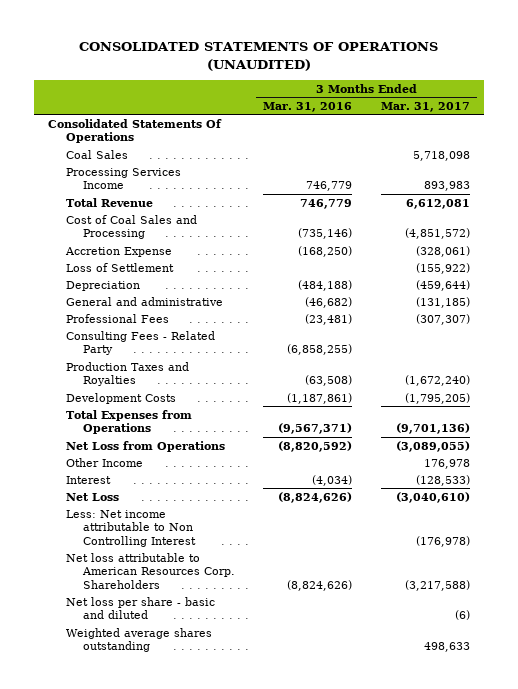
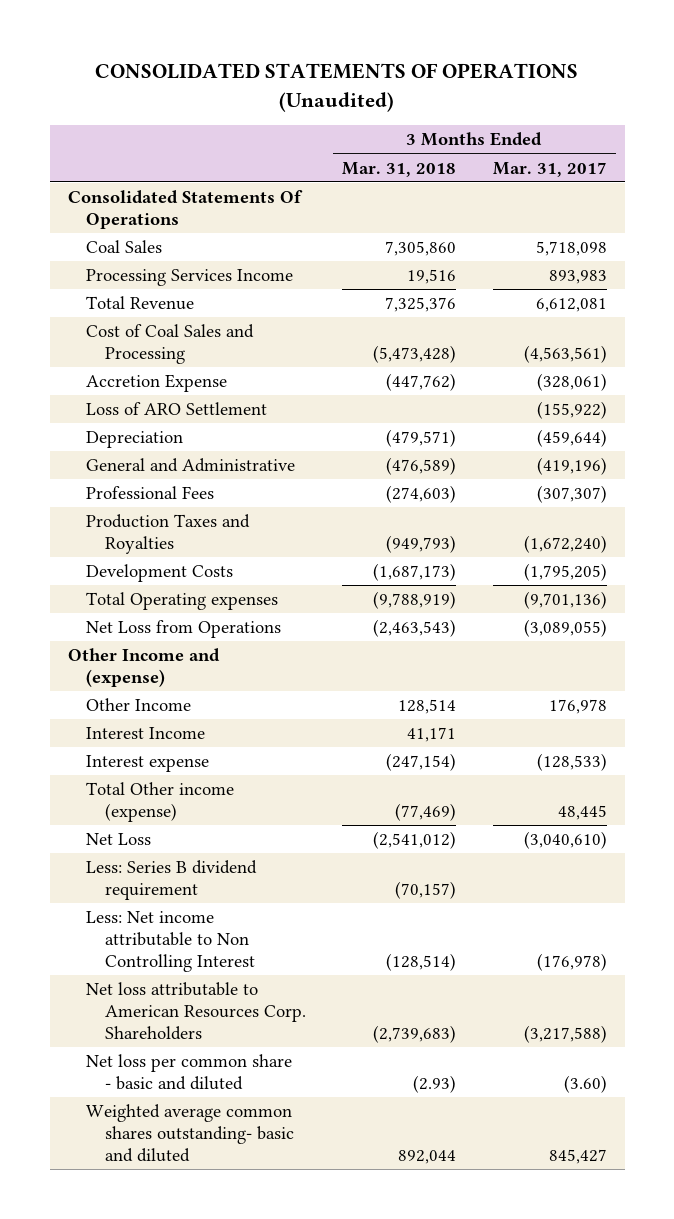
[79,42,439,71] CONSOLIDATED STATEMENTS OF OPERATIONS (UNAUDITED) -> [95,63,579,112] CONSOLIDATED STATEMENTS OF OPERATIONS (Unaudited)
[263,101,353,112] Mar. 31, 2016 -> none
none -> [342,161,457,177] Mar. 31, 2018
[405,228,471,240] (4,851,572) -> [523,344,607,363] (4,563,561)
[65,262,174,272] Loss of Settlement -> [86,402,268,416] Loss of ARO Settlement
[65,296,223,306] General and administrative -> [86,458,296,473] General and Administrative
[416,296,471,308] (131,185) -> [536,457,607,476] (419,196)
[65,330,215,356] Consulting Fees - Related Party -> none
[65,409,192,435] Total Expenses from Operations -> [86,592,279,611] Total Operating expenses
none -> [67,648,220,687] Other Income and (expense)
none -> [86,727,206,740] Interest Income
[65,475,111,484] Interest -> [86,755,210,773] Interest expense
none -> [86,782,235,822] Total Other income (expense)
none -> [86,860,258,900] Less: Series B dividend requirement
[65,596,215,620] Net loss per share - basic and diluted -> [86,1054,293,1090] Net loss per common share - basic and diluted
[455,610,471,621] (6) -> [563,1074,607,1093] (3.60)
[65,627,212,653] Weighted average shares outstanding -> [86,1104,295,1162] Weighted average common shares outstanding- basic and diluted
[424,642,471,653] 498,633 -> [548,1148,607,1164] 845,427

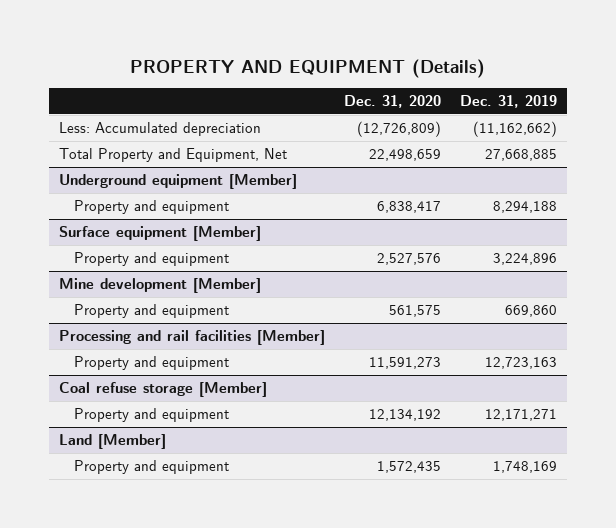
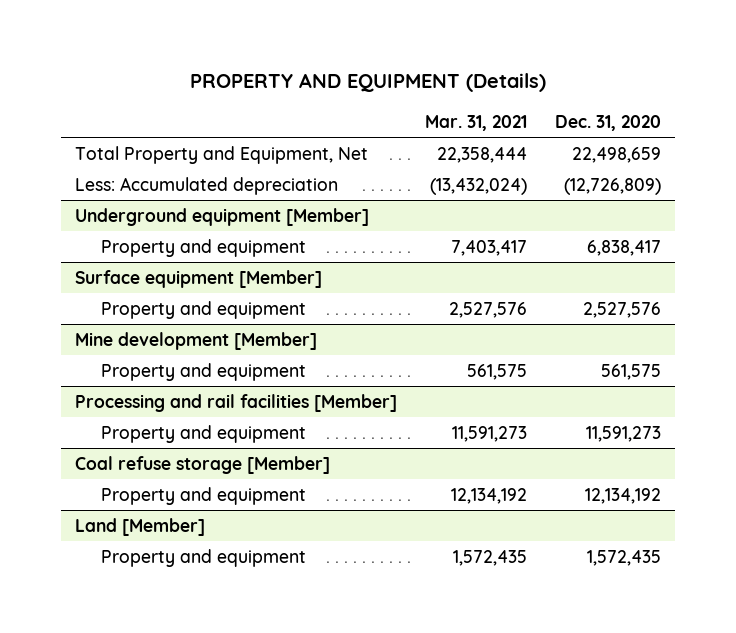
[460,95,558,109] Dec. 31, 2019 -> none
none -> [425,114,528,131] Mar. 31, 2021
[58,122,261,137] Less: Accumulated depreciation -> [75,176,339,195] Less: Accumulated depreciation

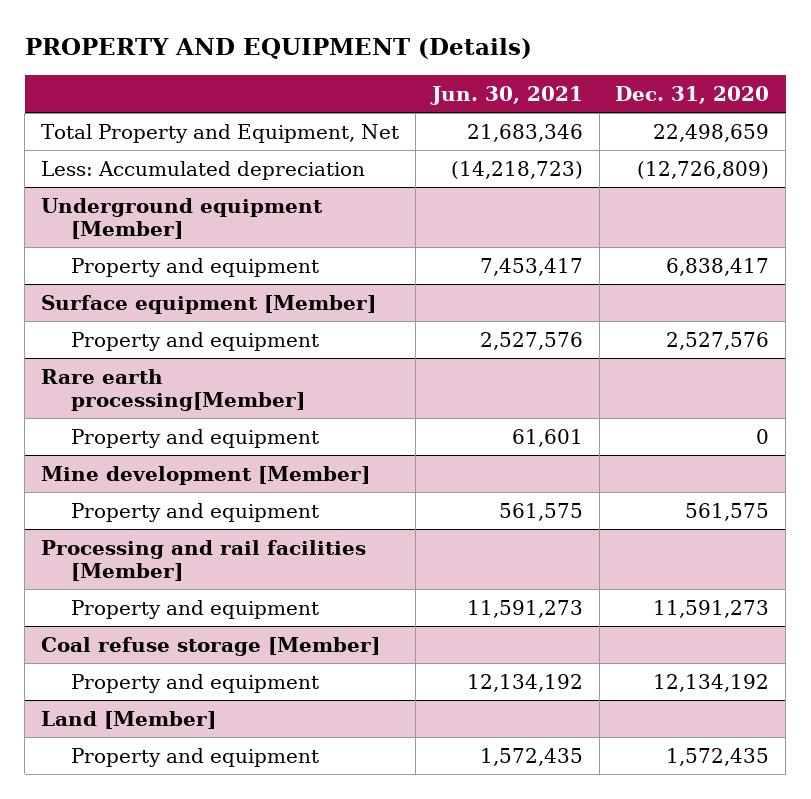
[425,114,528,131] Mar. 31, 2021 -> none
none -> [429,85,583,105] Jun. 30, 2021
none -> [41,368,305,411] Rare earth processing[Member]
none -> [70,428,319,448] Property and equipment

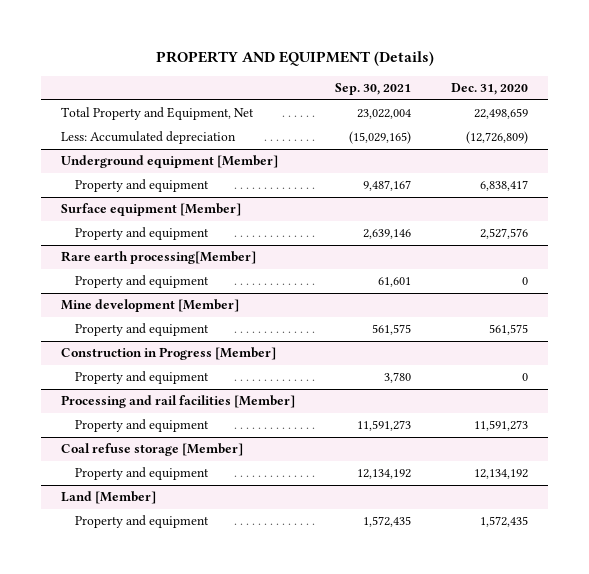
[429,85,583,105] Jun. 30, 2021 -> none
none -> [335,83,412,96] Sep. 30, 2021
none -> [60,347,276,361] Construction in Progress [Member]
none -> [75,371,210,385] Property and equipment

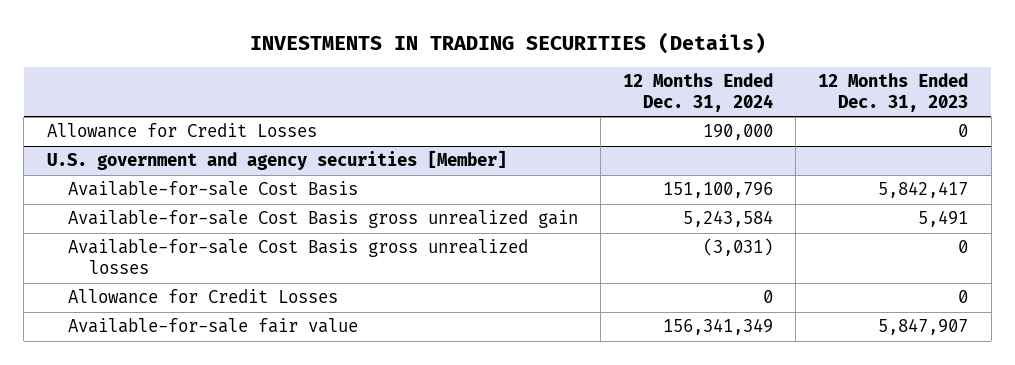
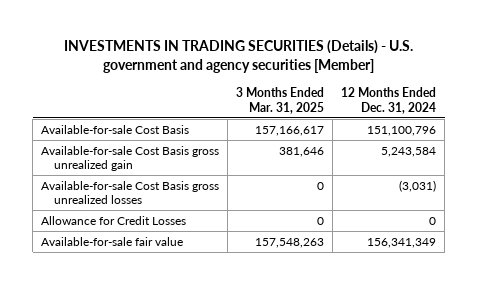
[249,31,766,54] INVESTMENTS IN TRADING SECURITIES (Details) -> [63,40,413,74] INVESTMENTS IN TRADING SECURITIES (Details) - U.S. government and agency securities [Member]
[818,72,969,112] 12 Months Ended Dec. 31, 2023 -> none
none -> [236,87,325,114] 3 Months Ended Mar. 31, 2025
[46,123,317,139] Allowance for Credit Losses -> none
[46,150,507,171] U.S. government and agency securities [Member] -> none

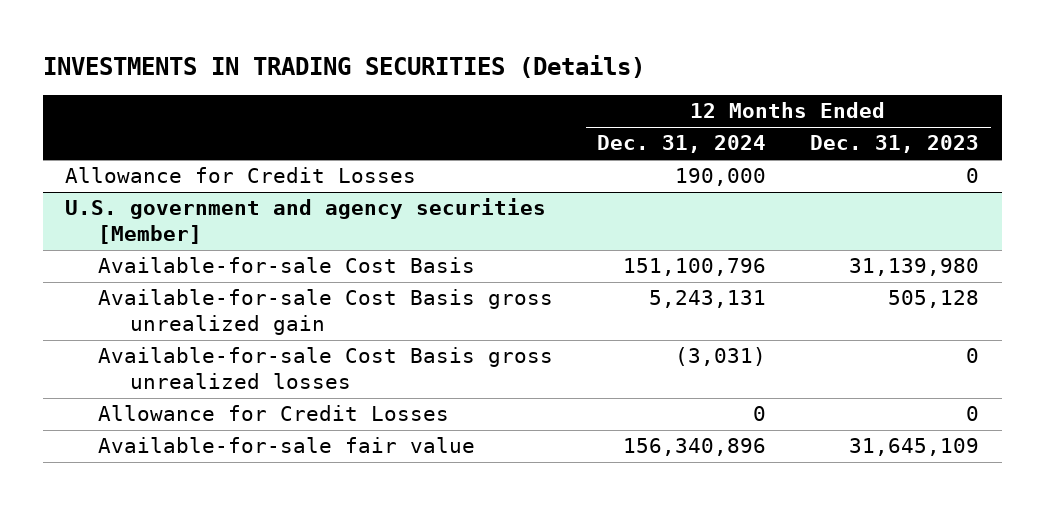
[63,40,413,74] INVESTMENTS IN TRADING SECURITIES (Details) - U.S. government and agency securities [Member] -> [43,54,646,78] INVESTMENTS IN TRADING SECURITIES (Details)
[236,87,325,114] 3 Months Ended Mar. 31, 2025 -> none
none -> [810,135,980,154] Dec. 31, 2023
none -> [65,167,417,184] Allowance for Credit Losses
none -> [65,198,547,245] U.S. government and agency securities [Member]
[381,146,437,157] 5,243,584 -> [649,290,767,309] 5,243,131
[367,237,437,248] 156,341,349 -> [623,438,767,457] 156,340,896

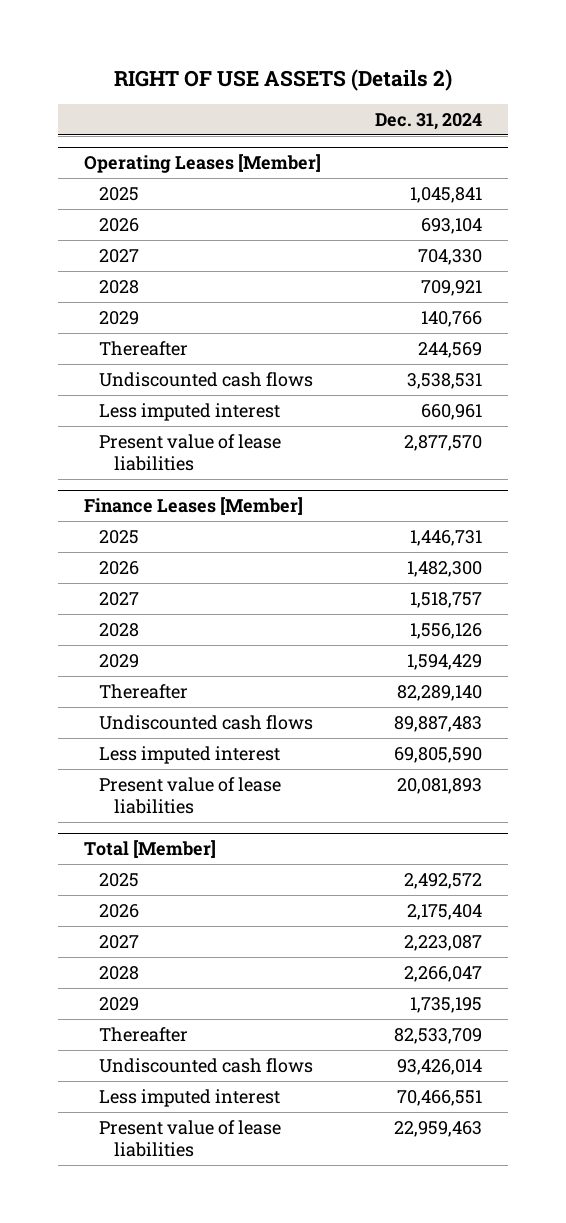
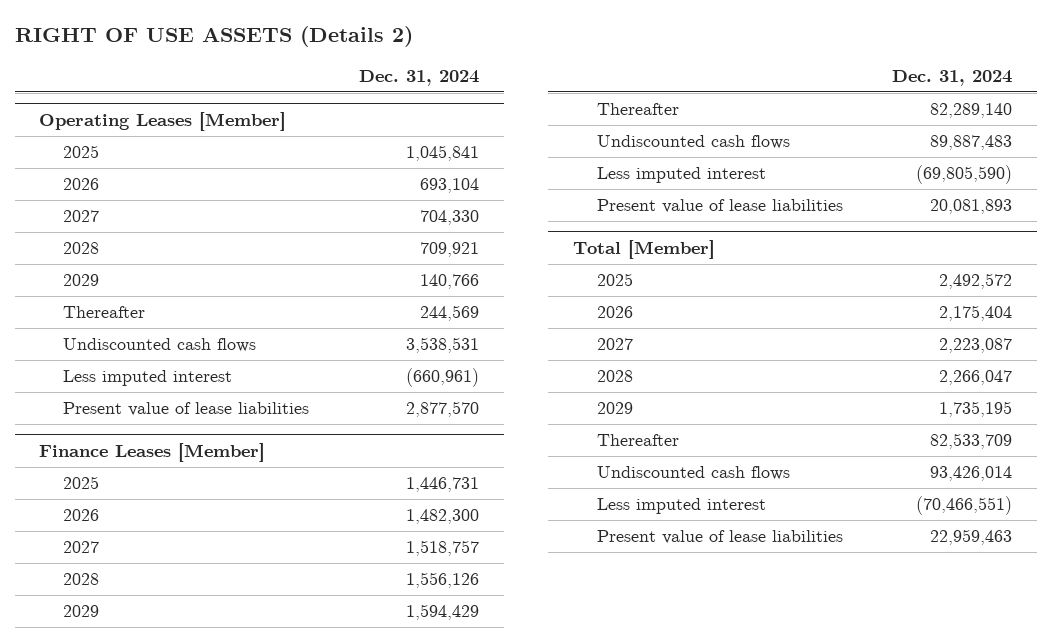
[420,403,482,420] 660,961 -> [405,368,479,388] (660,961)
[393,746,482,763] 69,805,590 -> [916,165,1013,185] (69,805,590)
[396,1089,482,1106] 70,466,551 -> [916,496,1013,516] (70,466,551)

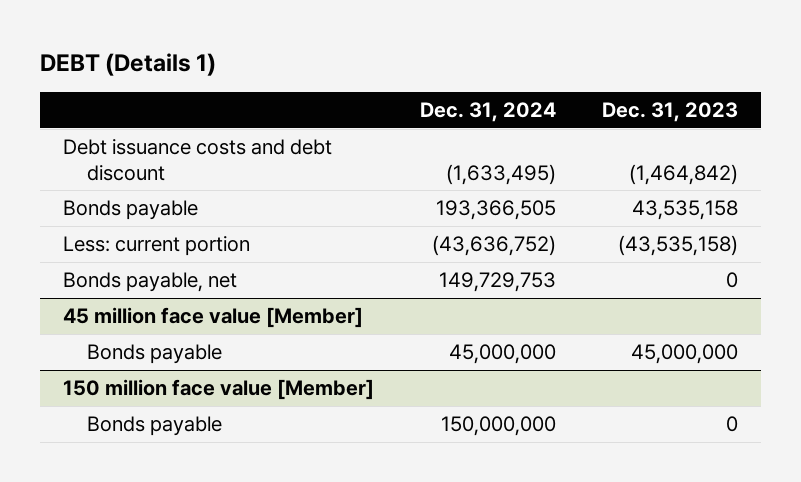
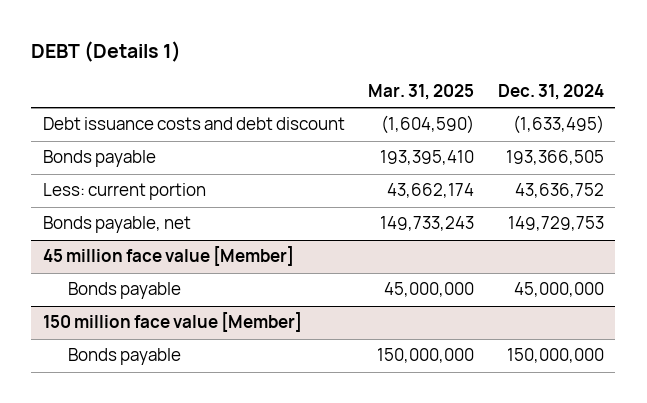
[602,102,739,123] Dec. 31, 2023 -> none
none -> [368,84,475,101] Mar. 31, 2025
[431,235,556,257] (43,636,752) -> [514,183,604,199] 43,636,752

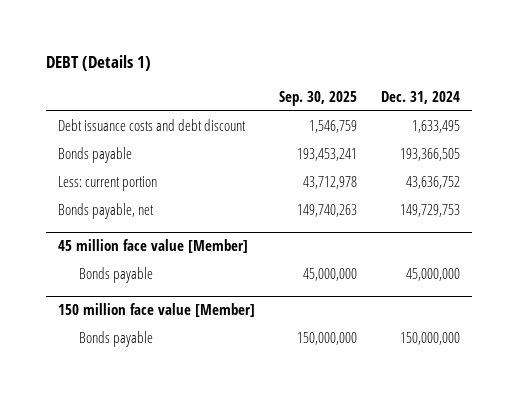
[368,84,475,101] Mar. 31, 2025 -> none
none -> [279,90,358,106] Sep. 30, 2025
[512,115,604,135] (1,633,495) -> [412,120,461,134] 1,633,495

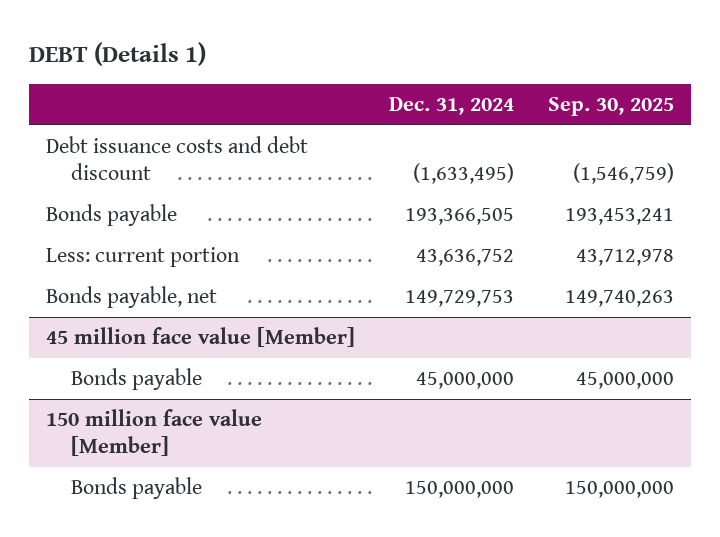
[309,120,358,134] 1,546,759 -> [572,163,674,185] (1,546,759)
[412,120,461,134] 1,633,495 -> [413,163,515,185] (1,633,495)

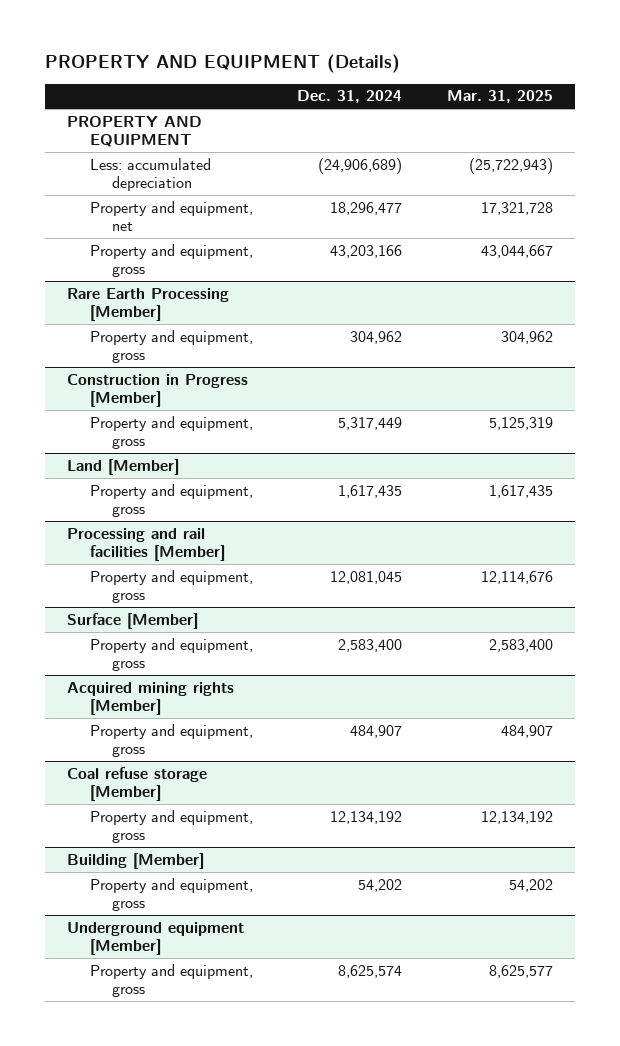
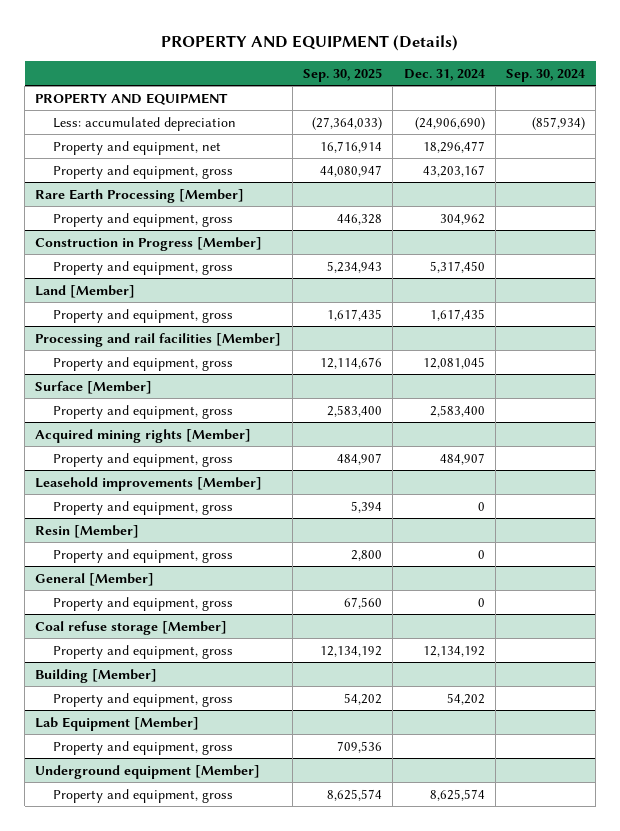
[446,90,553,104] Mar. 31, 2025 -> none
none -> [302,67,382,82] Sep. 30, 2025
none -> [506,68,586,82] Sep. 30, 2024
[318,157,403,174] (24,906,689) -> [414,116,485,130] (24,906,690)
[330,244,403,258] 43,203,166 -> [422,164,485,177] 43,203,167
[338,416,403,430] 5,317,449 -> [429,260,485,273] 5,317,450
none -> [35,476,263,491] Leasehold improvements [Member]
none -> [52,500,233,515] Property and equipment, gross
none -> [35,524,140,538] Resin [Member]
none -> [52,548,233,563] Property and equipment, gross
none -> [35,572,155,586] General [Member]
none -> [52,596,233,611] Property and equipment, gross
none -> [35,716,200,731] Lab Equipment [Member]
none -> [52,740,233,755] Property and equipment, gross

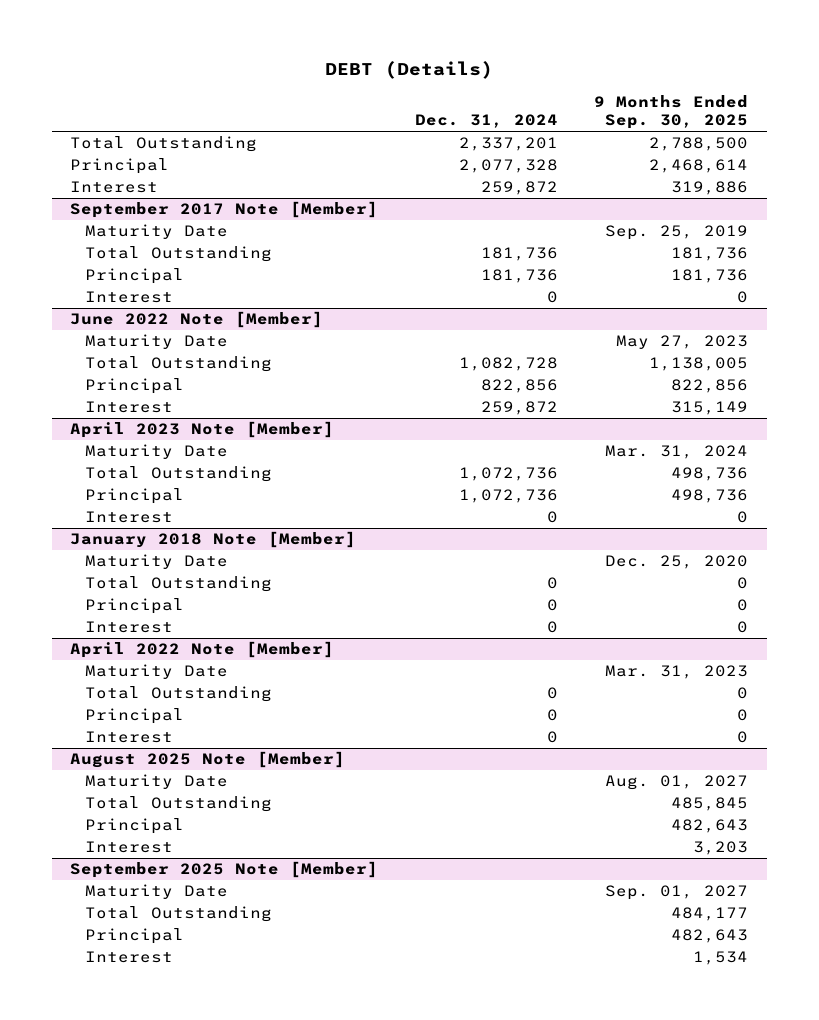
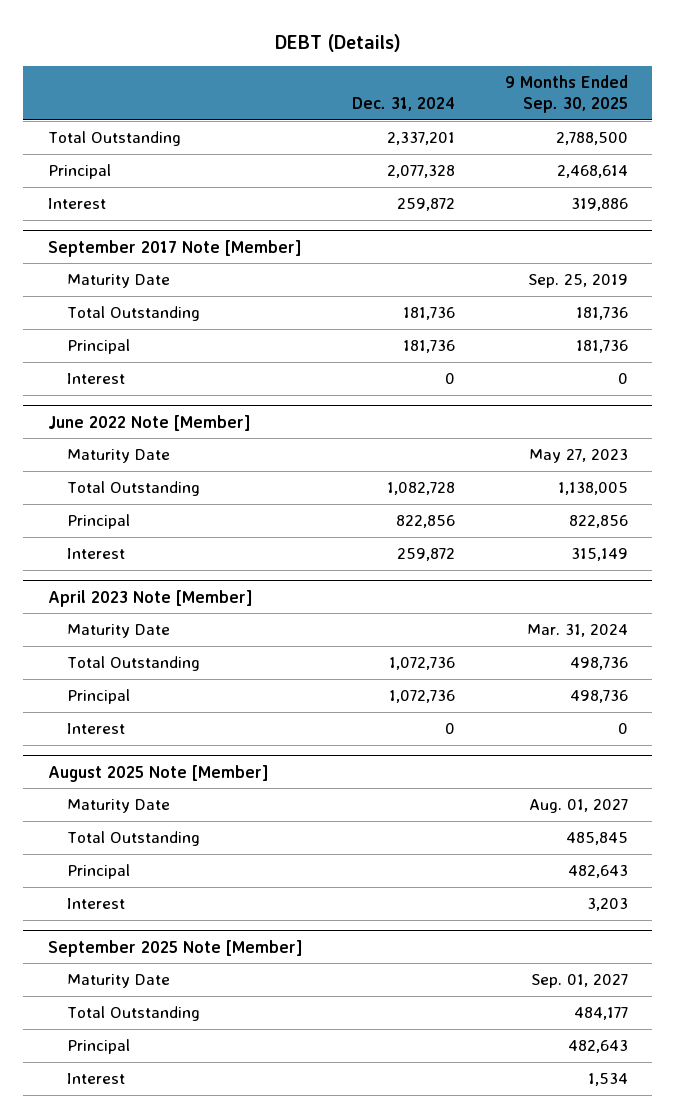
[70,531,357,549] January 2018 Note [Member] -> none
[84,554,228,570] Maturity Date -> none
[84,576,272,593] Total Outstanding -> none
[84,598,184,615] Principal -> none
[84,621,173,634] Interest -> none
[70,641,335,659] April 2022 Note [Member] -> none
[84,664,228,680] Maturity Date -> none
[84,686,272,703] Total Outstanding -> none
[84,708,184,725] Principal -> none
[84,731,173,744] Interest -> none

